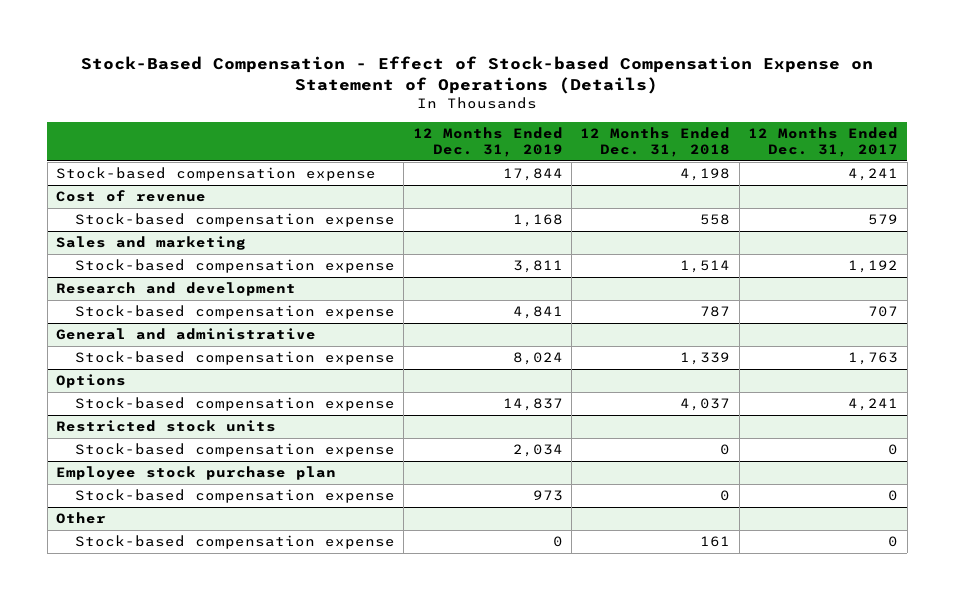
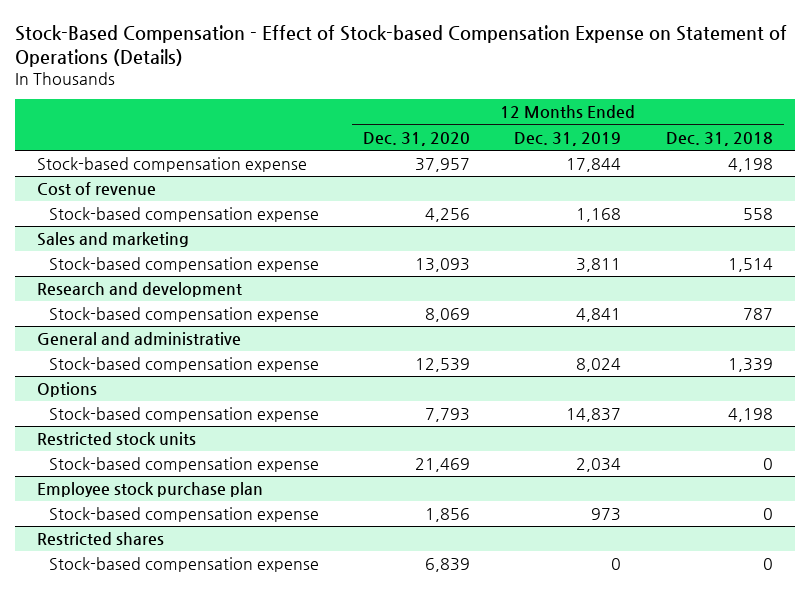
[748,126,899,158] 12 Months Ended Dec. 31, 2017 -> none
none -> [363,131,471,146] Dec. 31, 2020
[680,398,731,412] 4,037 -> [727,408,773,423] 4,198
[56,512,107,525] Other -> [37,532,165,547] Restricted shares
[700,536,731,548] 161 -> [762,558,773,571] 0

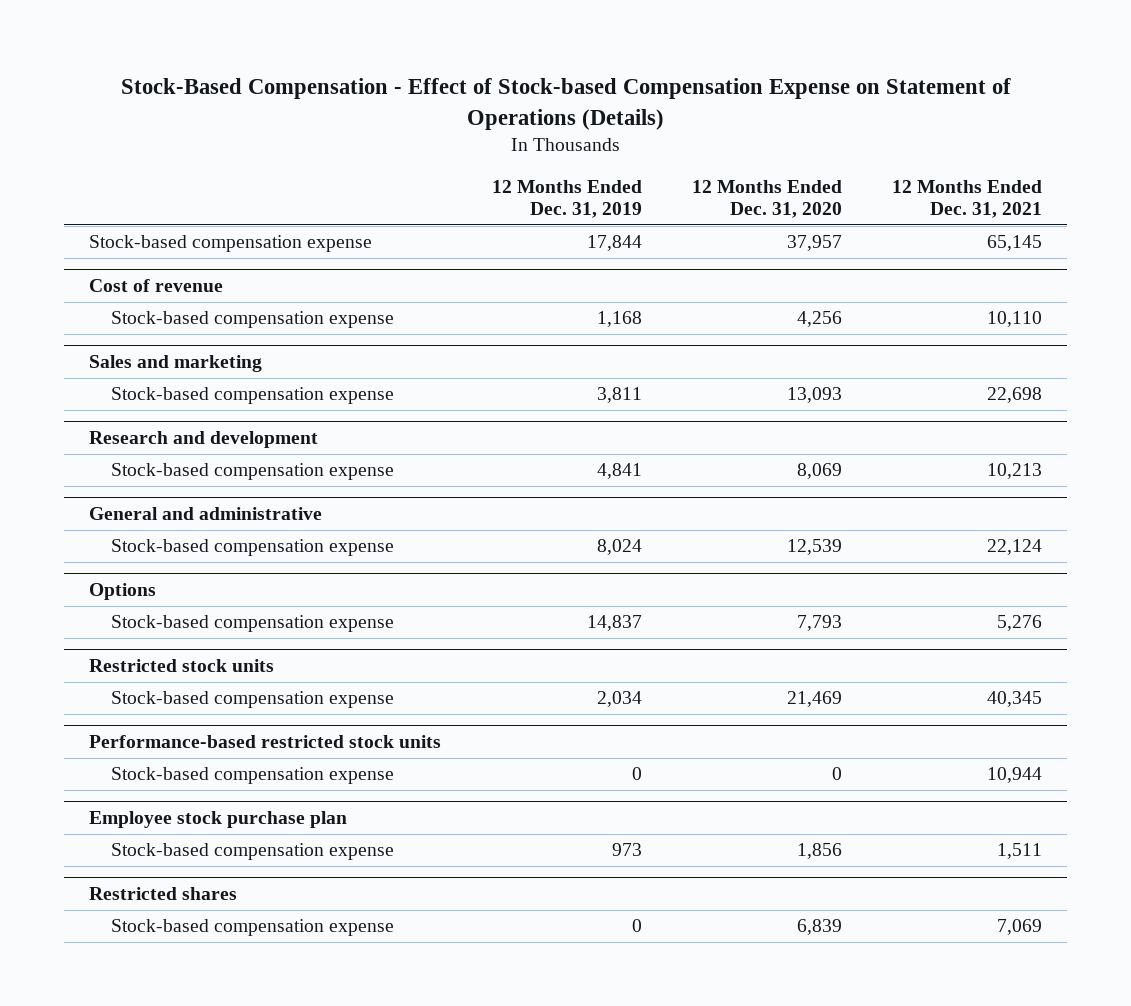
[665,131,773,146] Dec. 31, 2018 -> none
none -> [891,179,1042,219] 12 Months Ended Dec. 31, 2021
none -> [89,734,442,748] Performance-based restricted stock units
none -> [110,767,394,785] Stock-based compensation expense

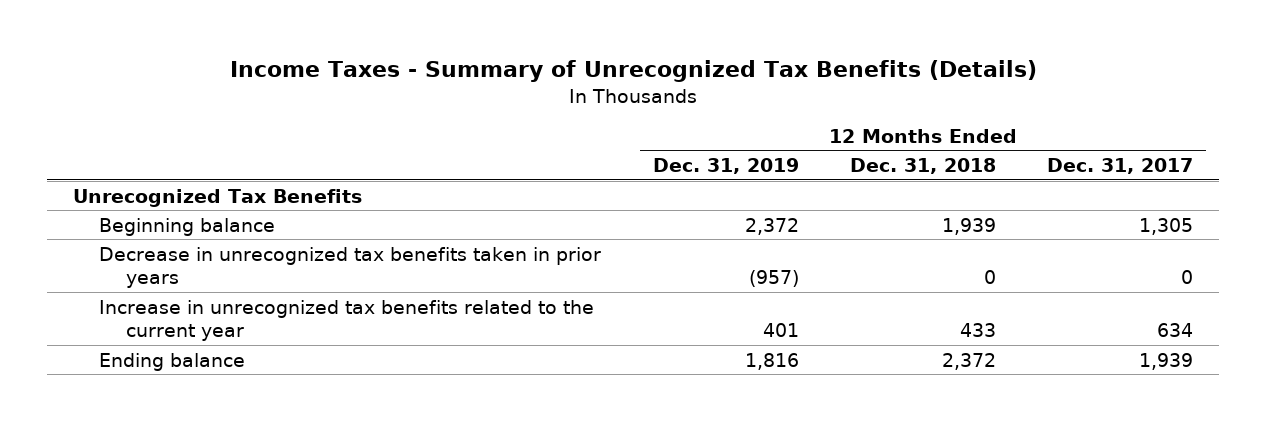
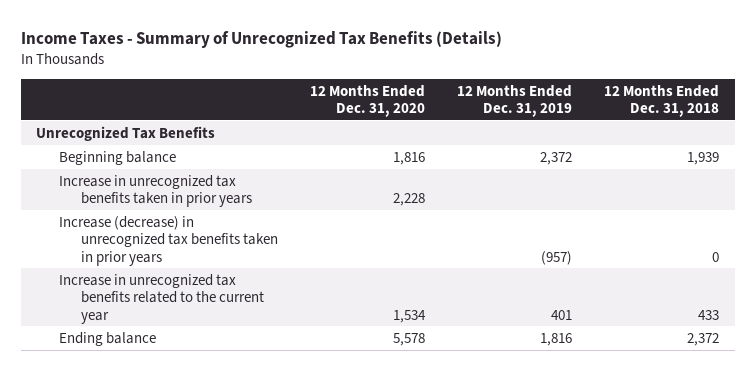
[1047,158,1194,175] Dec. 31, 2017 -> none
none -> [310,84,426,118] 12 Months Ended Dec. 31, 2020
none -> [58,174,253,208] Increase in unrecognized tax benefits taken in prior years
[99,246,602,289] Decrease in unrecognized tax benefits taken in prior years -> [58,215,279,266] Increase (decrease) in unrecognized tax benefits taken in prior years

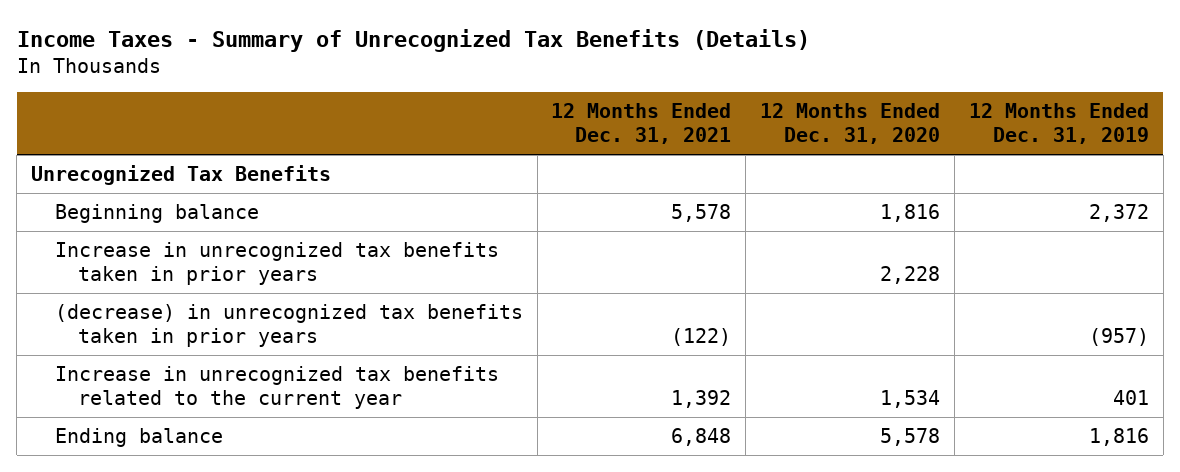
[603,84,719,118] 12 Months Ended Dec. 31, 2018 -> none
none -> [551,103,732,145] 12 Months Ended Dec. 31, 2021
[58,215,279,266] Increase (decrease) in unrecognized tax benefits taken in prior years -> [54,304,523,348] (decrease) in unrecognized tax benefits taken in prior years

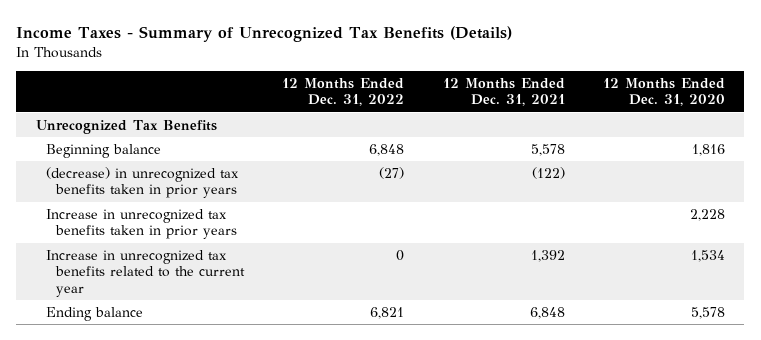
[968,103,1149,145] 12 Months Ended Dec. 31, 2019 -> none
none -> [282,77,405,107] 12 Months Ended Dec. 31, 2022
[54,242,499,286] Increase in unrecognized tax benefits taken in prior years -> [45,208,237,240] Increase in unrecognized tax benefits taken in prior years

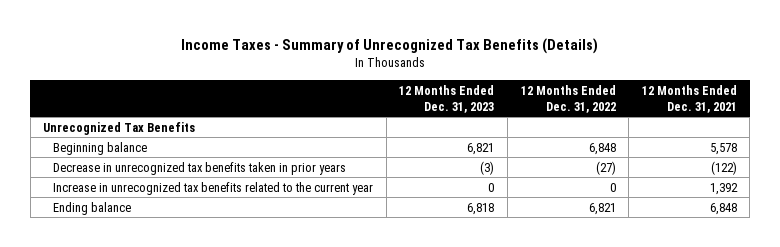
[603,77,726,107] 12 Months Ended Dec. 31, 2020 -> none
none -> [399,84,495,113] 12 Months Ended Dec. 31, 2023
[45,208,237,240] Increase in unrecognized tax benefits taken in prior years -> none
[45,166,239,199] (decrease) in unrecognized tax benefits taken in prior years -> [53,161,347,175] Decrease in unrecognized tax benefits taken in prior years

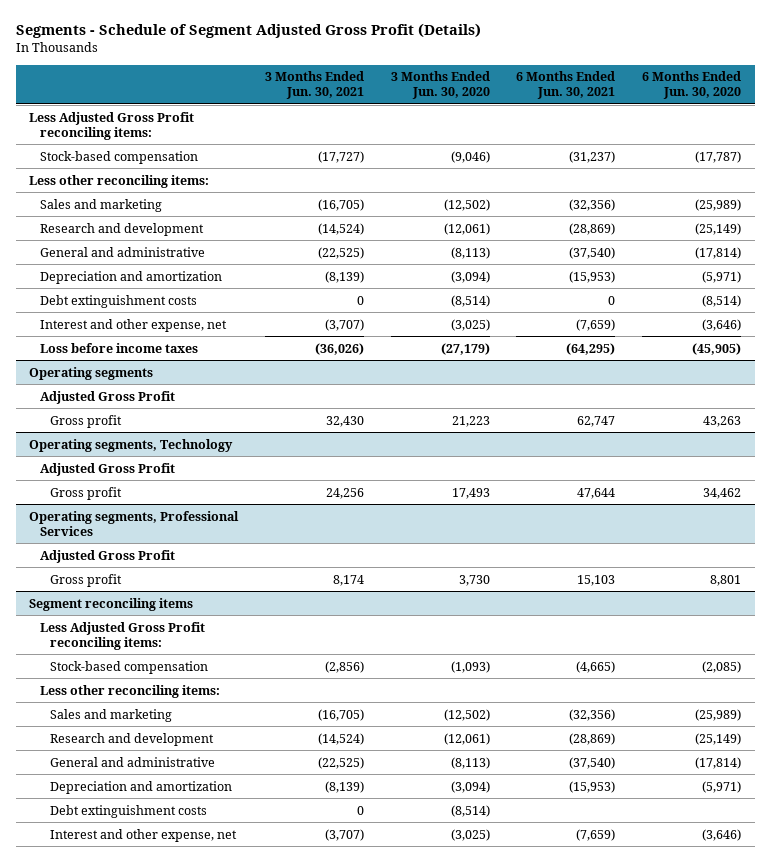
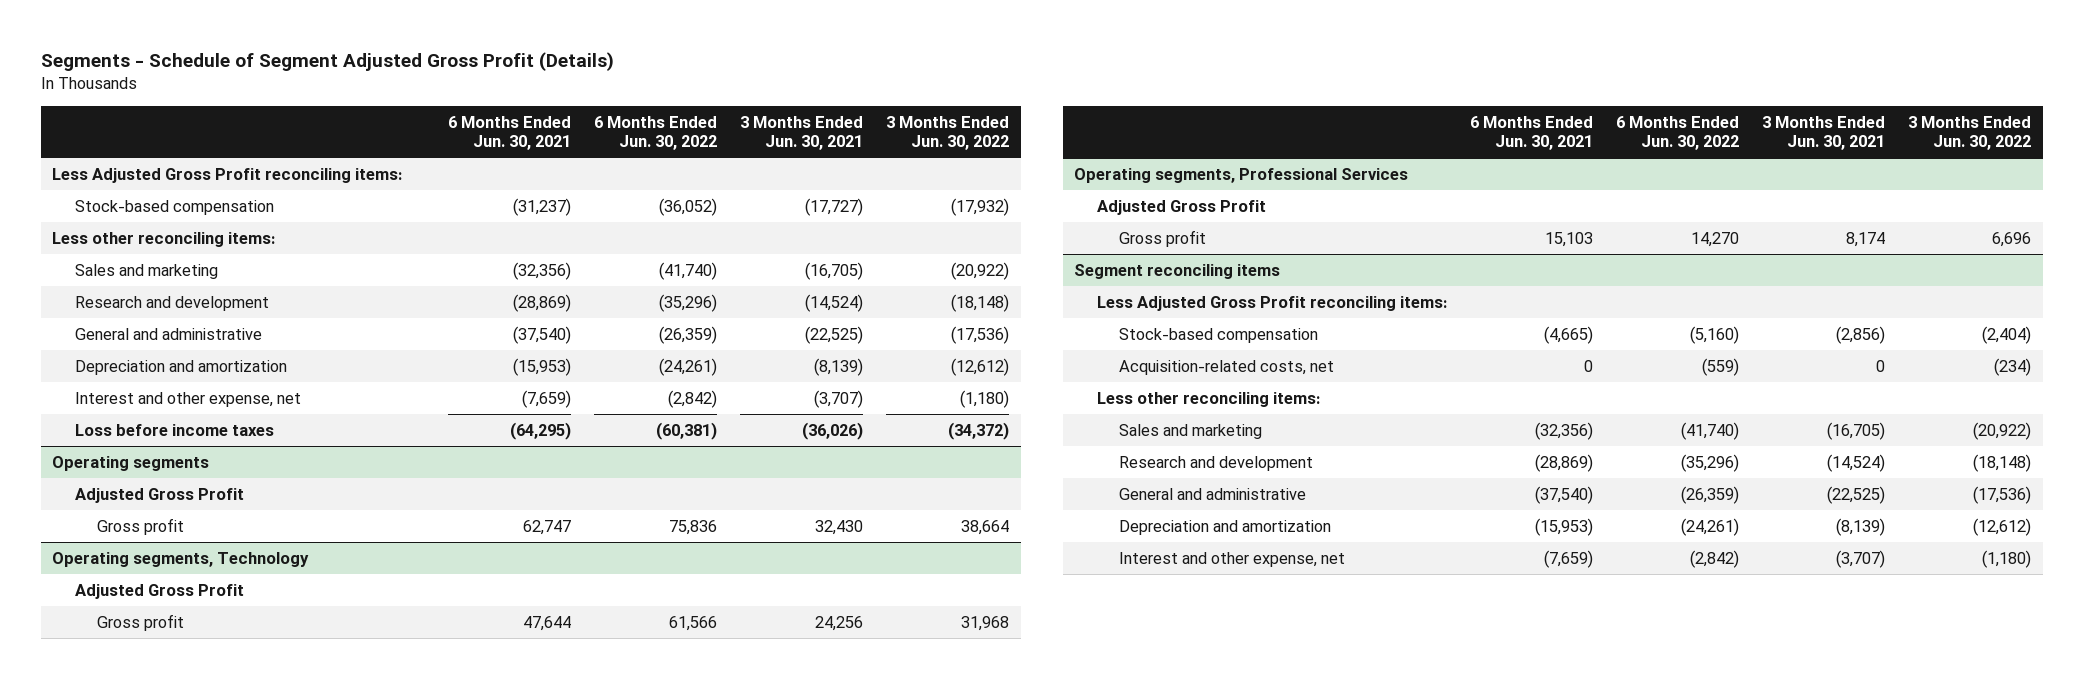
[390,71,490,100] 3 Months Ended Jun. 30, 2020 -> none
[642,71,742,100] 6 Months Ended Jun. 30, 2020 -> none
none -> [594,115,718,151] 6 Months Ended Jun. 30, 2022
none -> [886,115,1010,151] 3 Months Ended Jun. 30, 2022
[39,294,197,308] Debt extinguishment costs -> none
none -> [1118,359,1334,375] Acquisition-related costs, net
[49,804,207,818] Debt extinguishment costs -> none

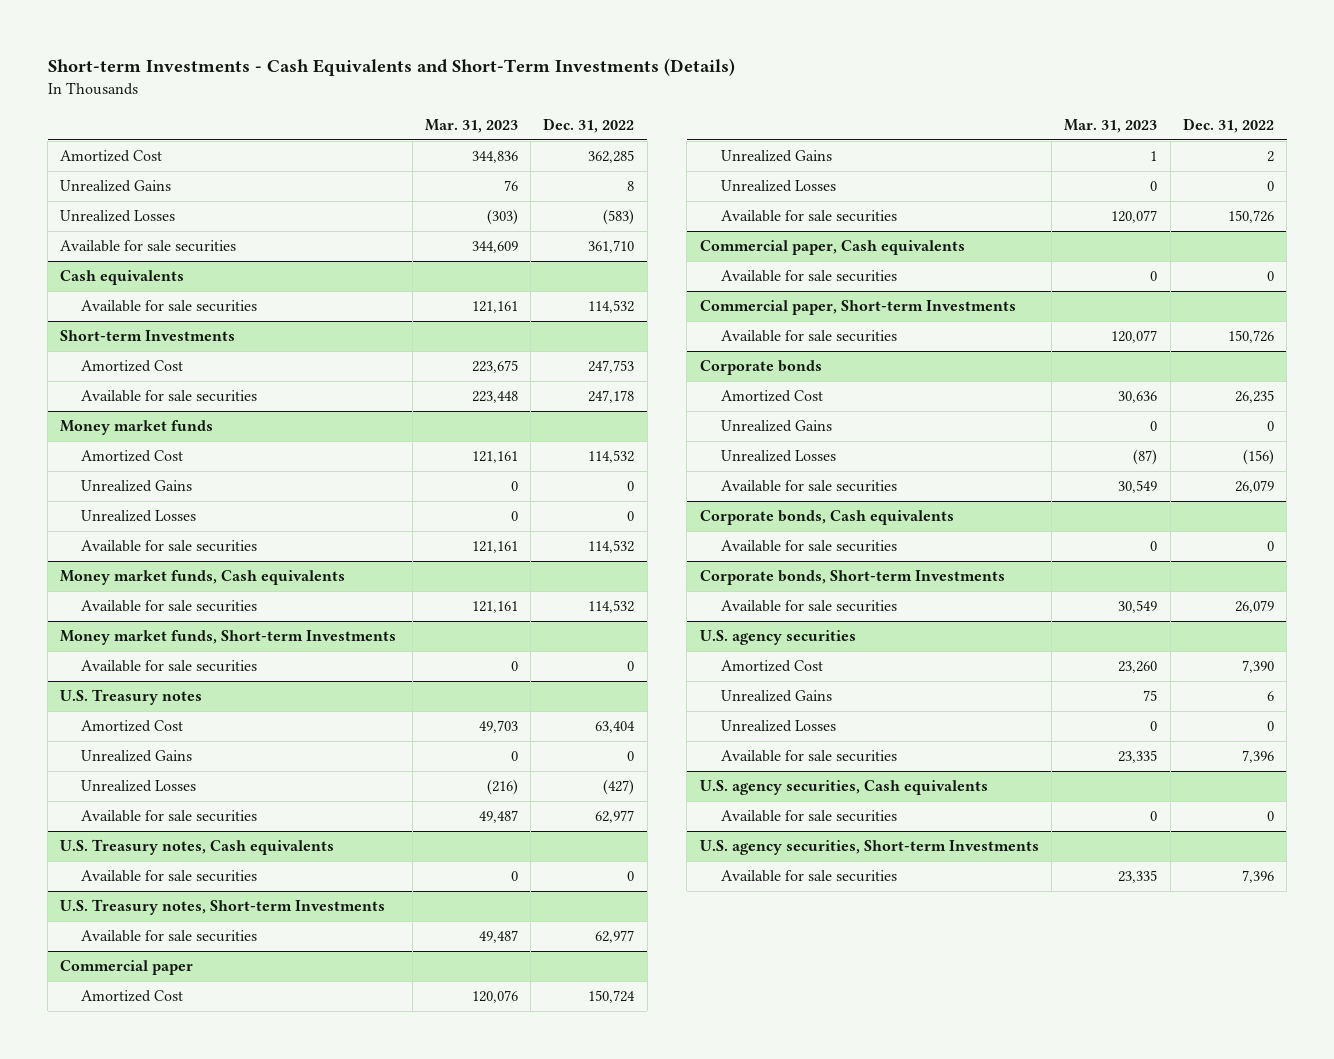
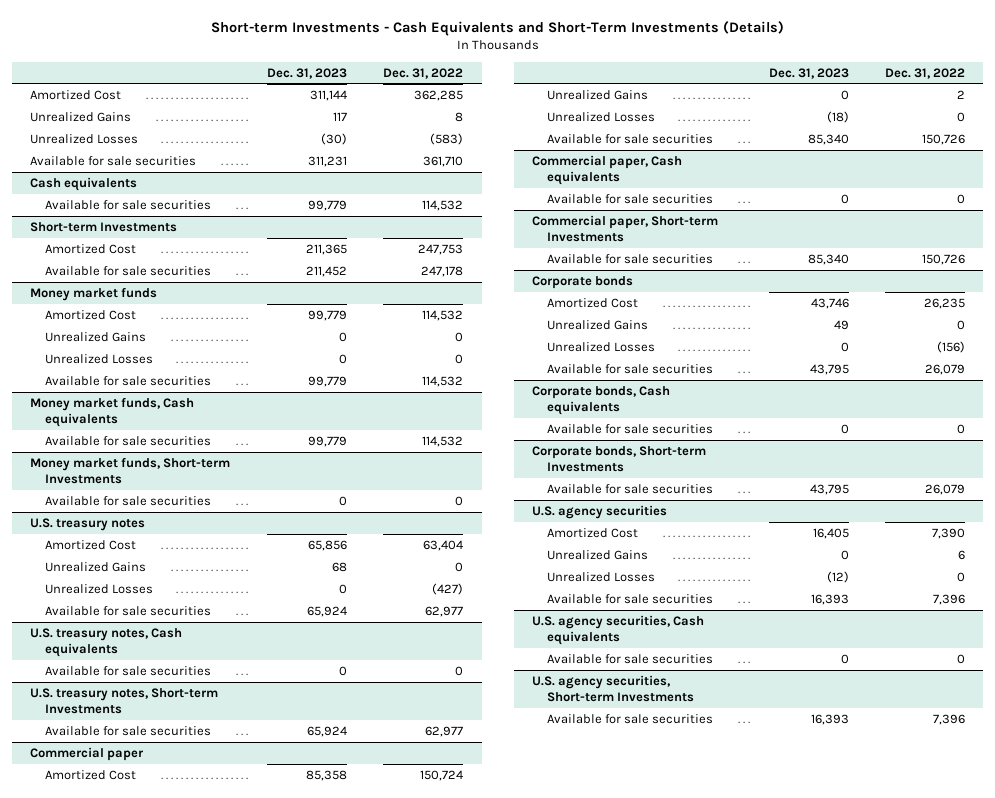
[424,118,518,133] Mar. 31, 2023 -> none
none -> [266,67,347,79] Dec. 31, 2023
[60,689,203,706] U.S. Treasury notes -> [30,517,146,531] U.S. treasury notes
[60,839,335,856] U.S. Treasury notes, Cash equivalents -> [30,627,183,657] U.S. treasury notes, Cash equivalents
[60,899,386,916] U.S. Treasury notes, Short-term Investments -> [30,687,219,714] U.S. treasury notes, Short-term Investments

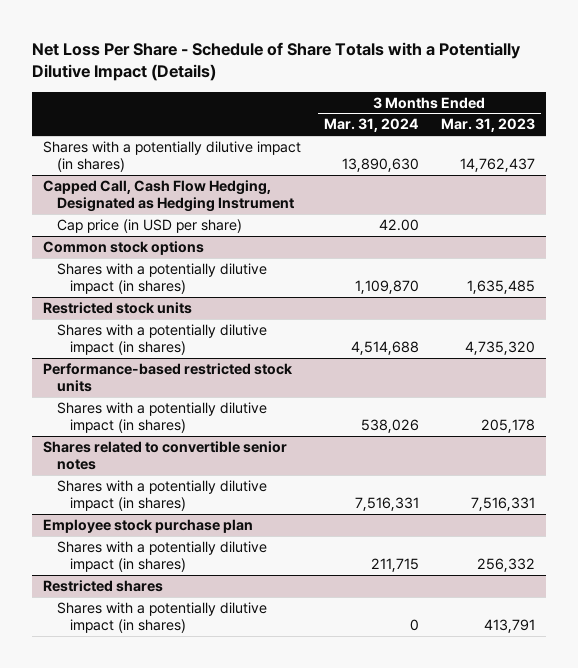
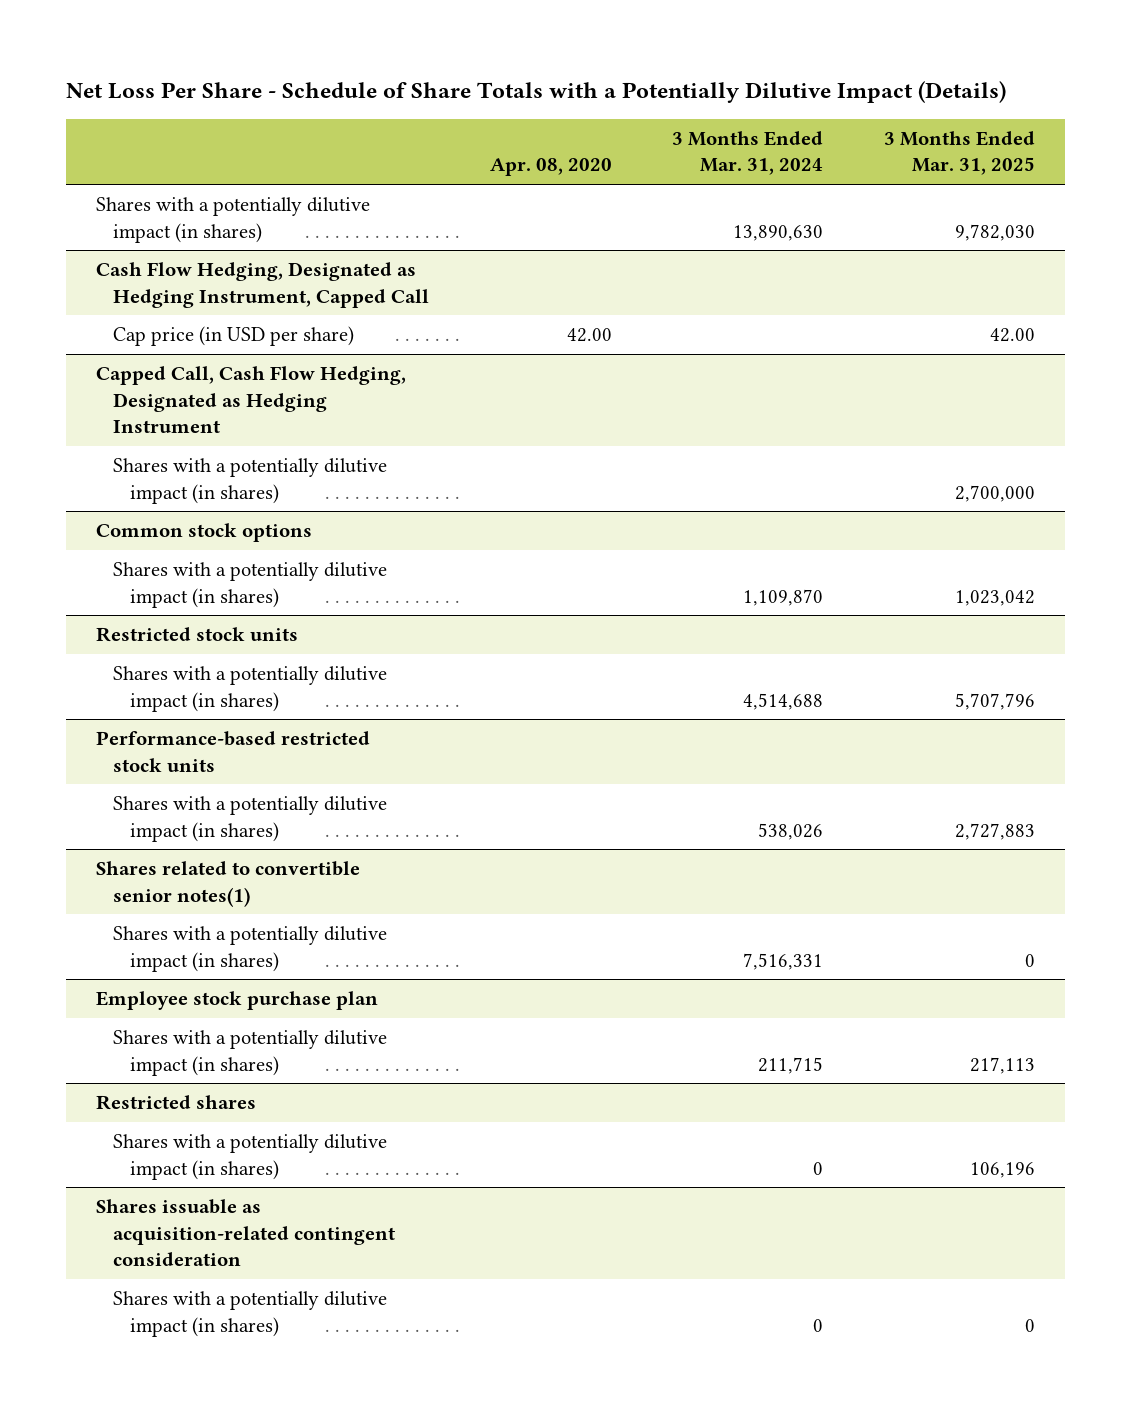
[441,118,536,133] Mar. 31, 2023 -> none
none -> [489,158,612,177] Apr. 08, 2020
none -> [883,130,1035,176] 3 Months Ended Mar. 31, 2025
none -> [96,262,430,308] Cash Flow Hedging, Designated as Hedging Instrument, Capped Call
none -> [113,326,355,347] Cap price (in USD per share)
[56,218,242,233] Cap price (in USD per share) -> none
none -> [113,458,388,504] Shares with a potentially dilutive impact (in shares)
[43,440,288,471] Shares related to convertible senior notes -> [96,861,361,907] Shares related to convertible senior notes(1)
none -> [96,1199,396,1267] Shares issuable as acquisition-related contingent consideration
none -> [113,1291,388,1337] Shares with a potentially dilutive impact (in shares)

